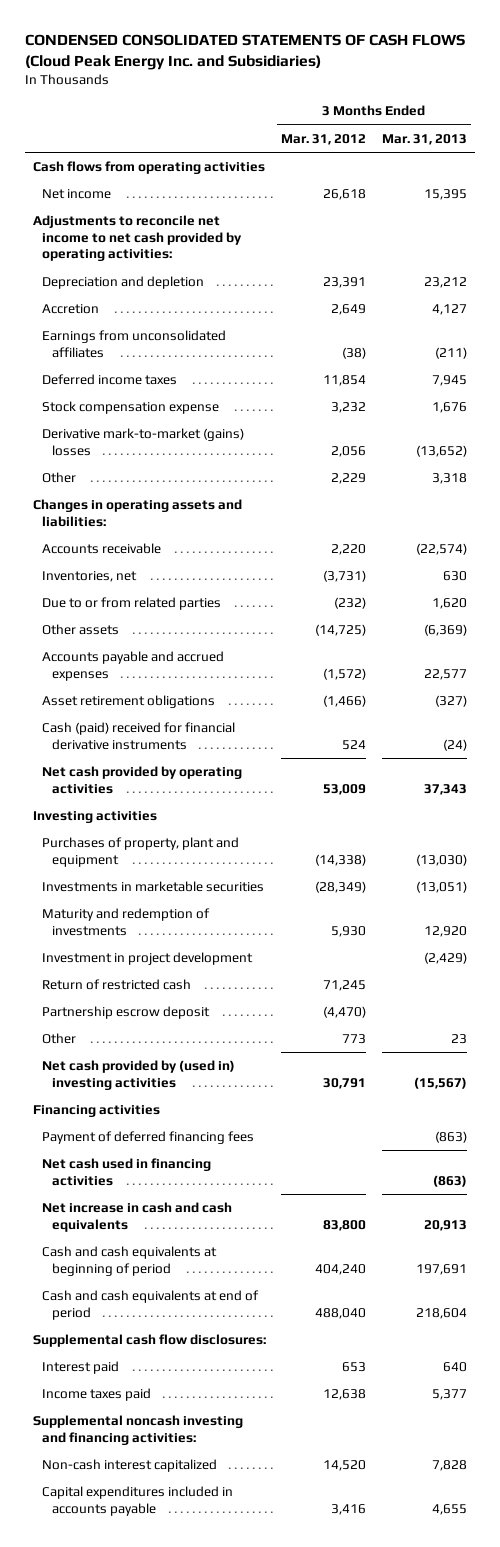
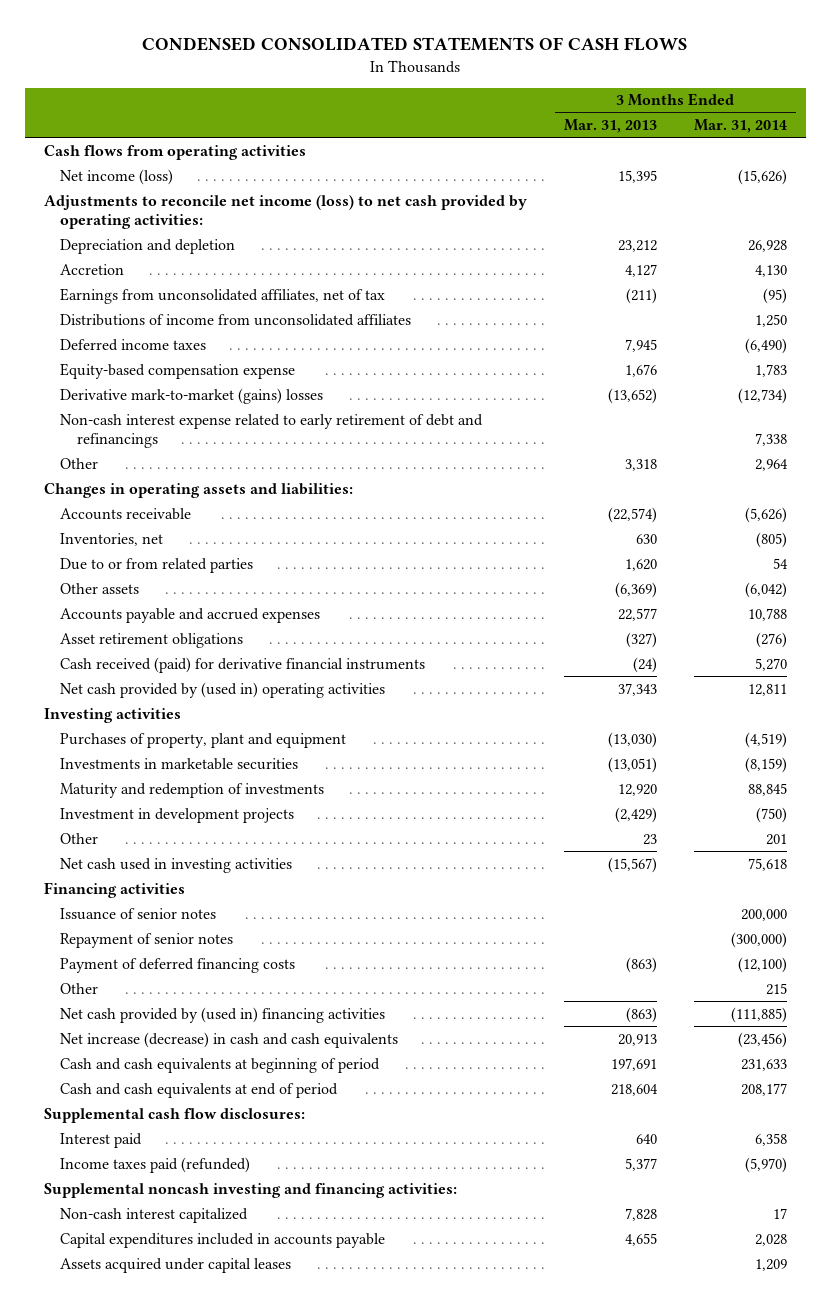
[24,34,465,71] CONDENSED CONSOLIDATED STATEMENTS OF CASH FLOWS (Cloud Peak Energy Inc. and Subsidiaries) -> [142,37,688,52] CONDENSED CONSOLIDATED STATEMENTS OF CASH FLOWS
[281,133,367,145] Mar. 31, 2012 -> none
none -> [694,119,788,134] Mar. 31, 2014
[42,188,112,199] Net income -> [60,168,174,185] Net income (loss)
[32,214,243,262] Adjustments to reconcile net income to net cash provided by operating activities: -> [43,194,527,229] Adjustments to reconcile net income (loss) to net cash provided by operating activities:
[42,329,227,358] Earnings from unconsolidated affiliates -> [60,287,386,304] Earnings from unconsolidated affiliates, net of tax
none -> [60,313,412,326] Distributions of income from unconsolidated affiliates
[42,400,220,414] Stock compensation expense -> [60,362,296,379] Equity-based compensation expense
none -> [60,413,484,448] Non-cash interest expense related to early retirement of debt and refinancings
[42,721,236,750] Cash (paid) received for financial derivative instruments -> [60,656,426,673] Cash received (paid) for derivative financial instruments
[42,765,243,794] Net cash provided by operating activities -> [60,681,386,698] Net cash provided by (used in) operating activities
[42,978,192,990] Return of restricted cash -> none
[42,1005,211,1019] Partnership escrow deposit -> none
[42,951,254,965] Investment in project development -> [60,807,295,823] Investment in development projects
[42,1059,236,1090] Net cash provided by (used in) investing activities -> [60,857,293,873] Net cash used in investing activities
none -> [60,907,217,920] Issuance of senior notes
none -> [60,932,234,948] Repayment of senior notes
[42,1130,255,1144] Payment of deferred financing fees -> [60,957,296,973] Payment of deferred financing costs
none -> [60,982,99,994] Other
[42,1157,212,1186] Net cash used in financing activities -> [60,1006,386,1023] Net cash provided by (used in) financing activities
[42,1201,233,1232] Net increase in cash and cash equivalents -> [60,1031,399,1048] Net increase (decrease) in cash and cash equivalents
[42,1387,152,1401] Income taxes paid -> [60,1156,251,1173] Income taxes paid (refunded)
none -> [60,1257,292,1273] Assets acquired under capital leases

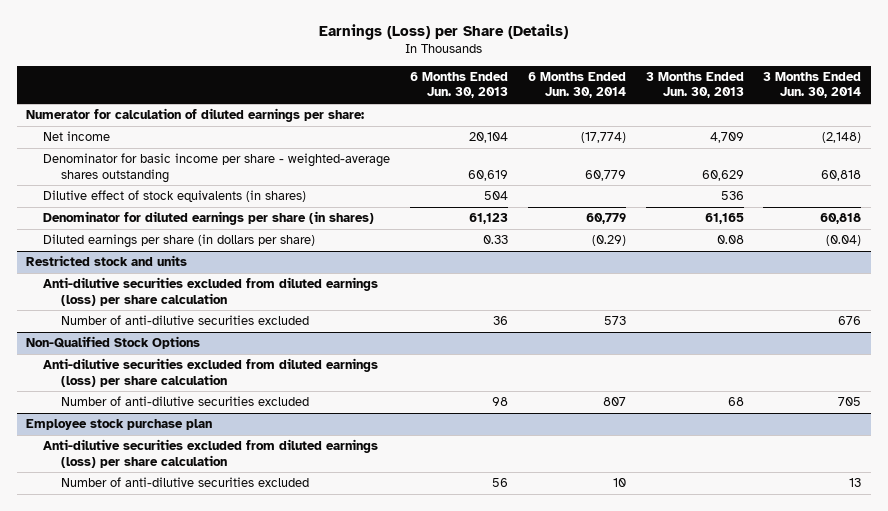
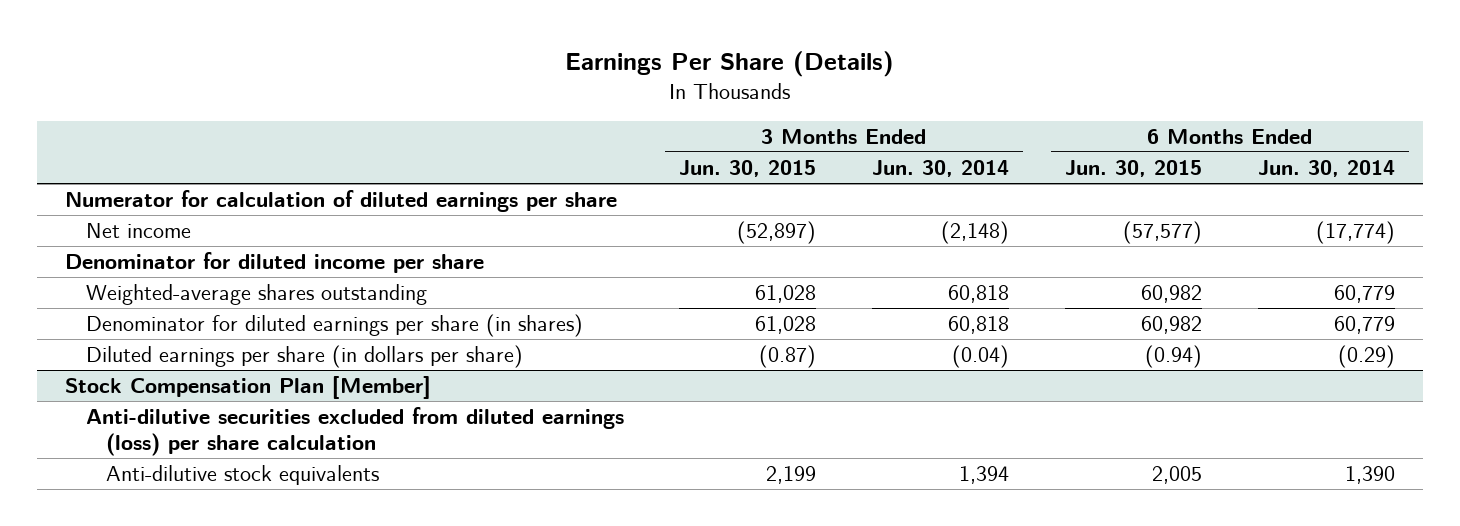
[318,24,568,41] Earnings (Loss) per Share (Details) -> [564,51,894,78] Earnings Per Share (Details)
[410,72,509,99] 6 Months Ended Jun. 30, 2013 -> none
[645,72,744,99] 3 Months Ended Jun. 30, 2013 -> none
none -> [679,160,817,178] Jun. 30, 2015
none -> [1064,160,1202,178] Jun. 30, 2015
[26,108,365,123] Numerator for calculation of diluted earnings per share: -> [65,190,618,213] Numerator for calculation of diluted earnings per share
[43,190,307,203] Dilutive effect of stock equivalents (in shares) -> none
none -> [65,252,485,274] Denominator for diluted income per share
[43,153,391,183] Denominator for basic income per share - weighted-average shares outstanding -> [85,284,427,306] Weighted-average shares outstanding
[26,255,188,267] Restricted stock and units -> none
[43,277,379,306] Anti-dilutive securities excluded from diluted earnings (loss) per share calculation -> none
[60,315,309,326] Number of anti-dilutive securities excluded -> none
[26,336,201,350] Non-Qualified Stock Options -> none
[43,358,379,387] Anti-dilutive securities excluded from diluted earnings (loss) per share calculation -> none
[60,396,309,407] Number of anti-dilutive securities excluded -> none
[26,419,213,431] Employee stock purchase plan -> none
none -> [65,376,432,400] Stock Compensation Plan [Member]
[60,477,309,488] Number of anti-dilutive securities excluded -> [106,465,380,486] Anti-dilutive stock equivalents
[612,478,626,488] 10 -> [1344,466,1395,485] 1,390
[849,478,862,488] 13 -> [959,466,1010,485] 1,394

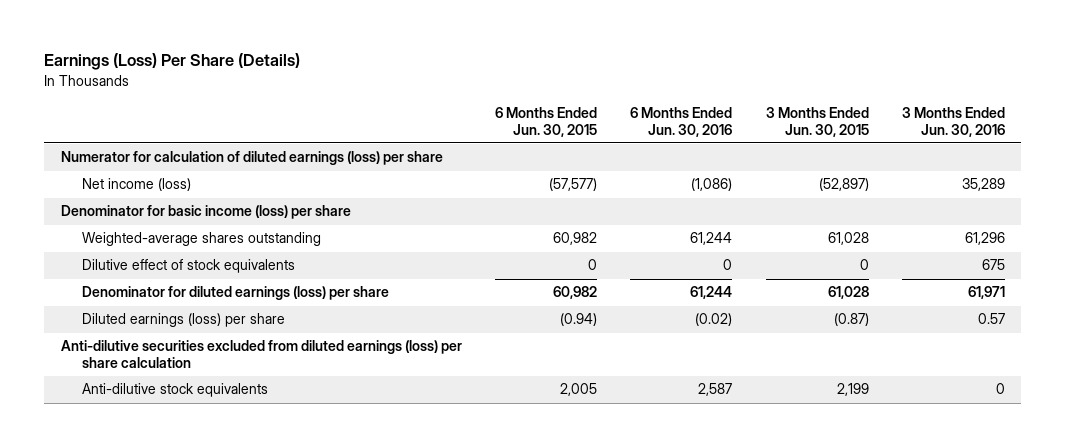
[564,51,894,78] Earnings Per Share (Details) -> [44,53,301,71] Earnings (Loss) Per Share (Details)
[872,160,1010,178] Jun. 30, 2014 -> none
[1257,160,1395,178] Jun. 30, 2014 -> none
none -> [630,107,733,137] 6 Months Ended Jun. 30, 2016
none -> [901,107,1005,137] 3 Months Ended Jun. 30, 2016
[65,190,618,213] Numerator for calculation of diluted earnings per share -> [60,151,443,166] Numerator for calculation of diluted earnings (loss) per share
[85,223,191,239] Net income -> [81,178,191,192] Net income (loss)
[65,252,485,274] Denominator for diluted income per share -> [60,205,351,220] Denominator for basic income (loss) per share
[65,376,432,400] Stock Compensation Plan [Member] -> none
none -> [81,259,295,274] Dilutive effect of stock equivalents
[85,314,583,338] Denominator for diluted earnings per share (in shares) -> [81,286,389,301] Denominator for diluted earnings (loss) per share
[85,345,523,369] Diluted earnings per share (in dollars per share) -> [81,313,285,328] Diluted earnings (loss) per share

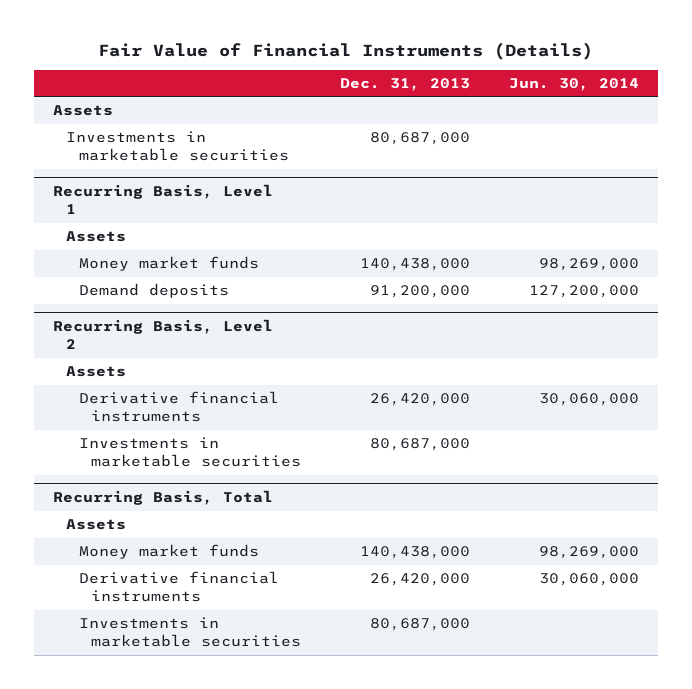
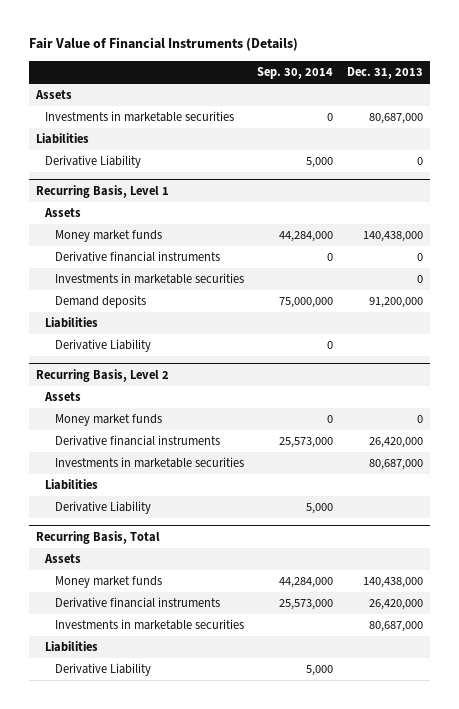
[508,77,639,91] Jun. 30, 2014 -> none
none -> [257,67,334,80] Sep. 30, 2014
none -> [36,133,90,145] Liabilities
none -> [45,155,142,169] Derivative Liability
none -> [54,251,220,263] Derivative financial instruments
none -> [54,273,244,285] Investments in marketable securities
none -> [45,317,99,329] Liabilities
none -> [54,339,151,353] Derivative Liability
none -> [54,414,162,427] Money market funds
none -> [45,479,99,491] Liabilities
none -> [54,501,151,515] Derivative Liability
none -> [45,641,99,653] Liabilities
none -> [54,663,151,677] Derivative Liability

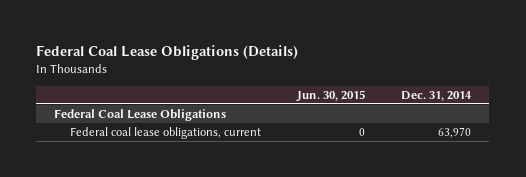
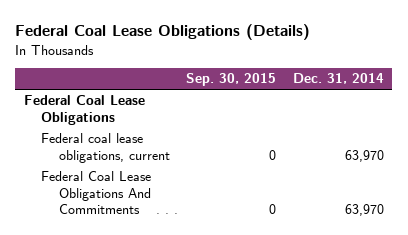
[296,89,366,102] Jun. 30, 2015 -> none
none -> [186,73,277,87] Sep. 30, 2015
none -> [41,171,152,214] Federal Coal Lease Obligations And Commitments

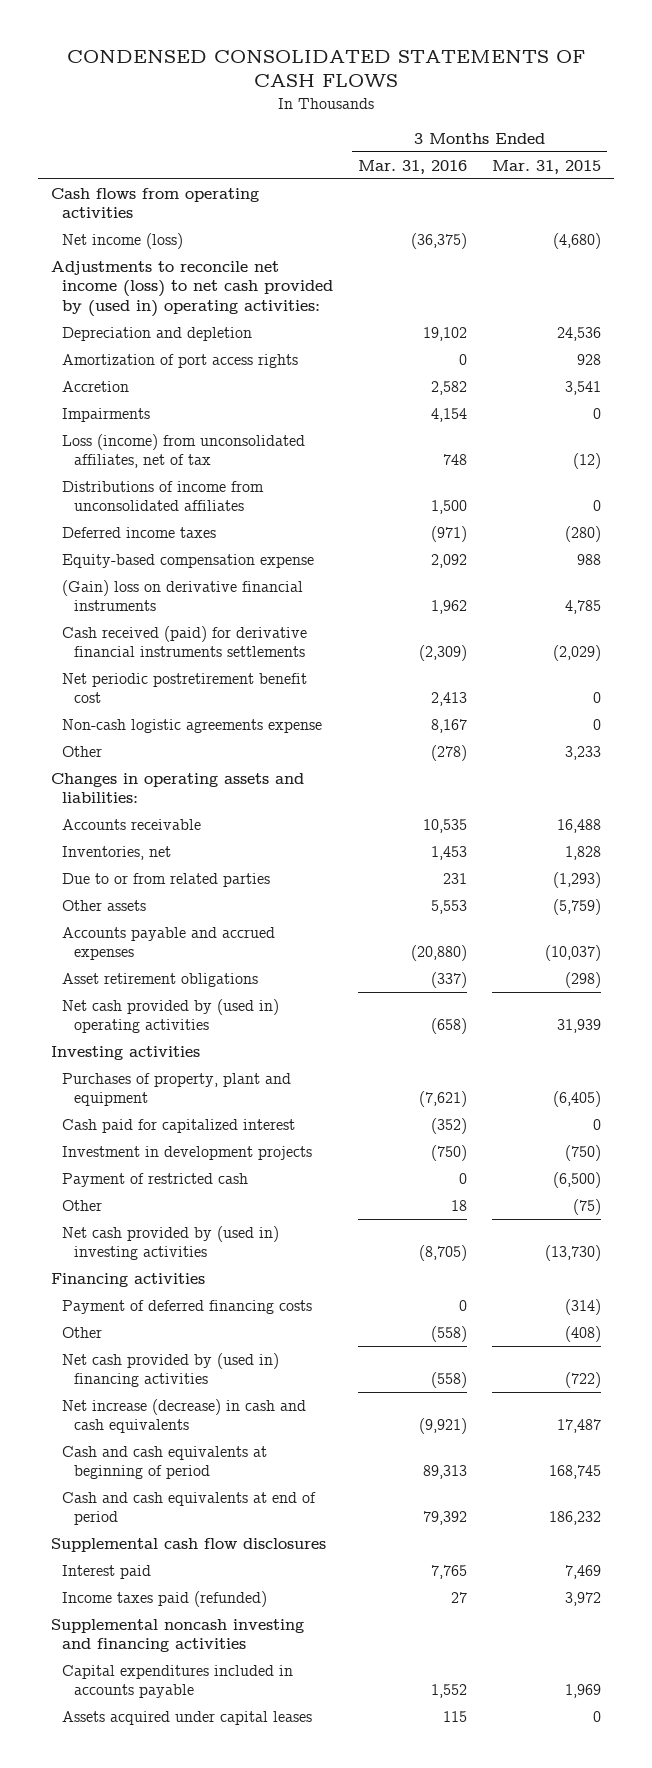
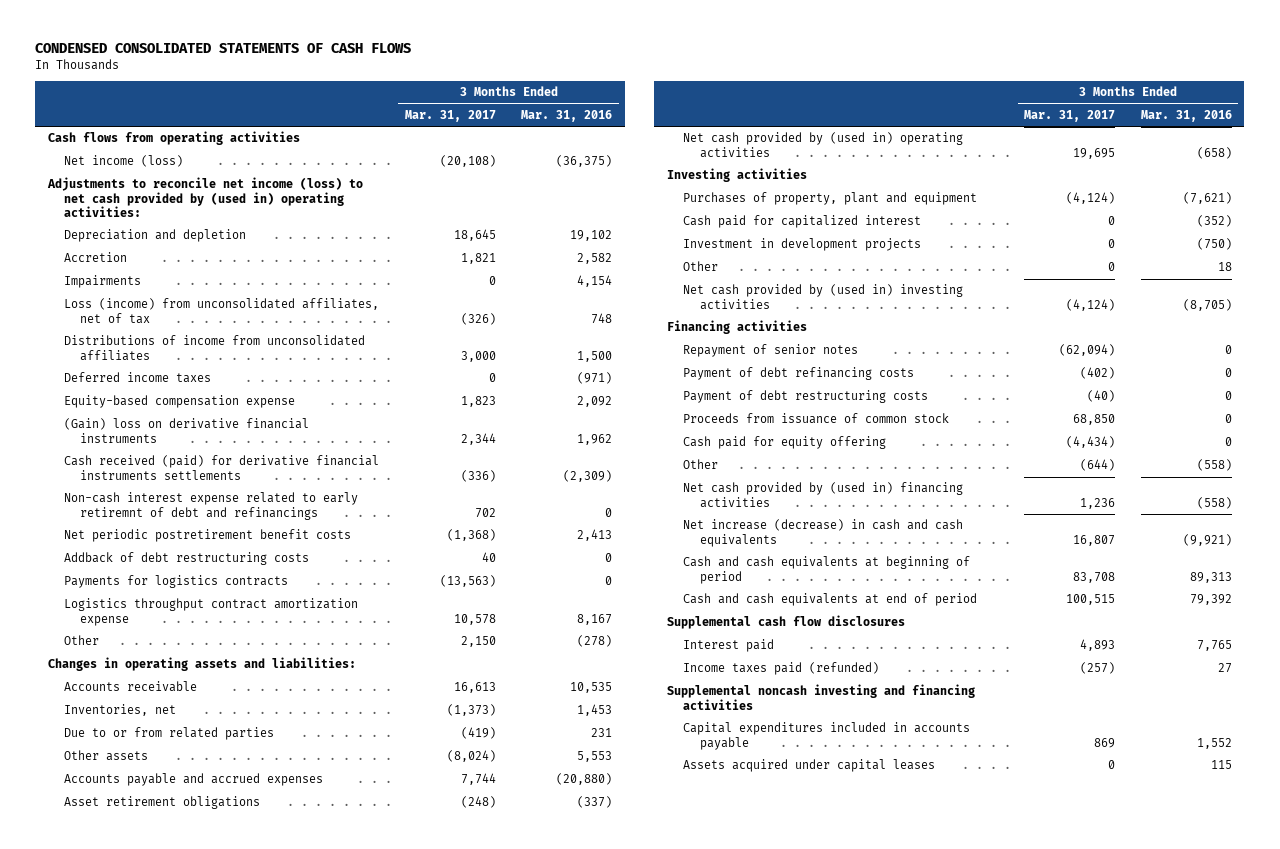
[492,159,602,174] Mar. 31, 2015 -> none
none -> [404,109,496,122] Mar. 31, 2017
[62,353,299,368] Amortization of port access rights -> none
none -> [64,492,359,520] Non-cash interest expense related to early retiremnt of debt and refinancings
[62,672,308,704] Net periodic postretirement benefit cost -> [64,529,352,543] Net periodic postretirement benefit costs
none -> [64,552,310,566] Addback of debt restructuring costs
none -> [64,575,289,589] Payments for logistics contracts
[62,718,323,733] Non-cash logistic agreements expense -> [64,598,359,626] Logistics throughput contract amortization expense
[62,1172,249,1187] Payment of restricted cash -> none
none -> [683,344,859,358] Repayment of senior notes
[62,1299,313,1314] Payment of deferred financing costs -> [683,367,915,381] Payment of debt refinancing costs
none -> [683,390,929,404] Payment of debt restructuring costs
none -> [683,413,950,425] Proceeds from issuance of common stock
none -> [683,436,887,450] Cash paid for equity offering

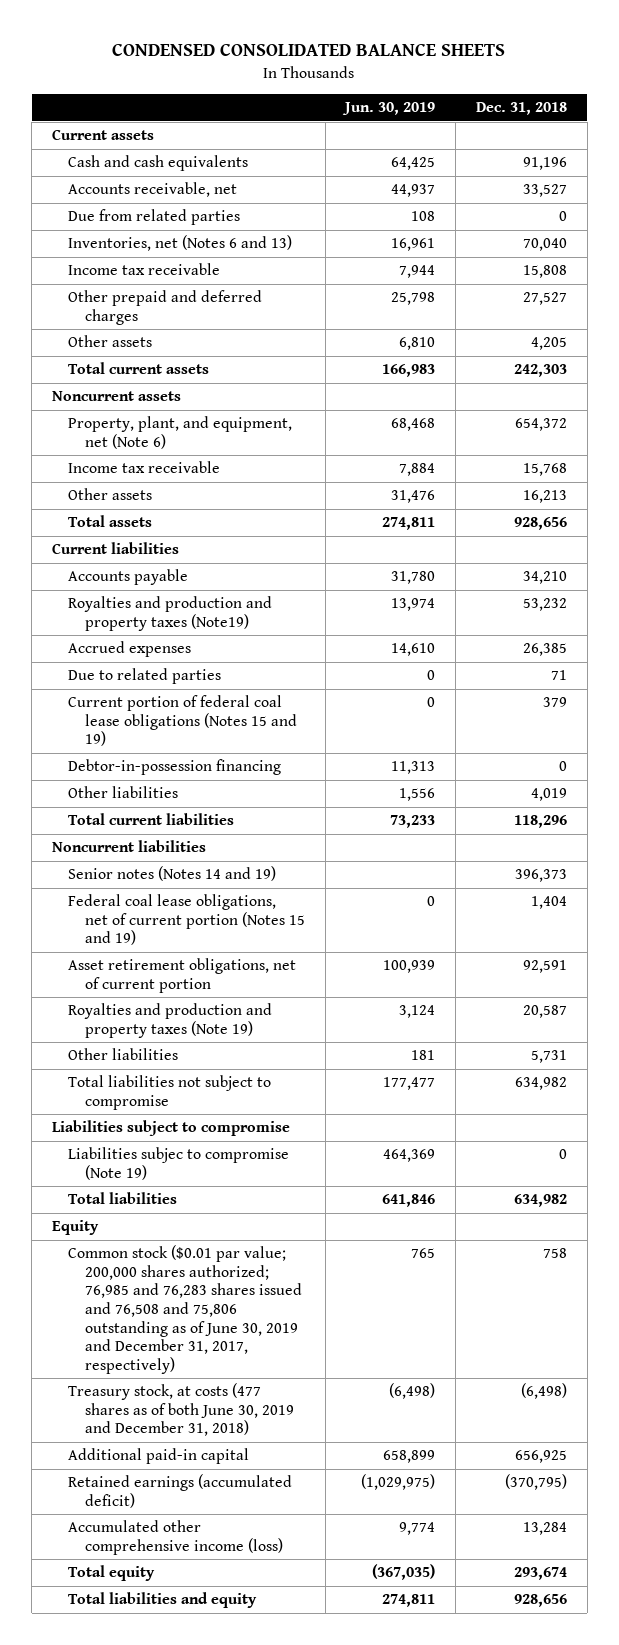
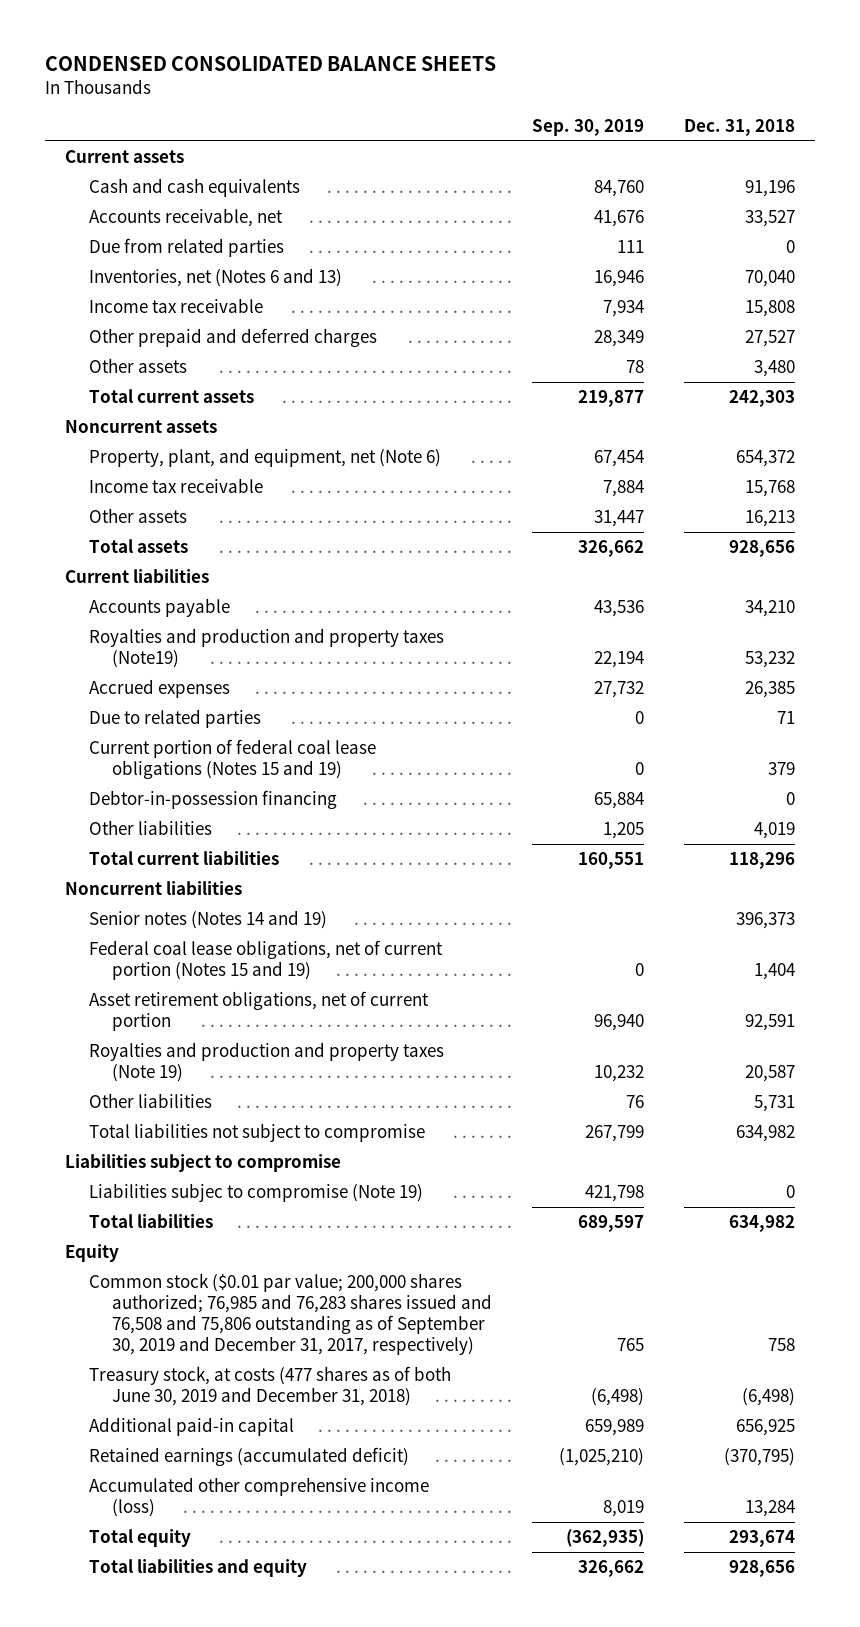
[342,102,436,116] Jun. 30, 2019 -> none
none -> [532,118,645,136] Sep. 30, 2019
[530,337,567,351] 4,205 -> [754,360,796,378] 3,480
[68,1245,302,1374] Common stock ($0.01 par value; 200,000 shares authorized; 76,985 and 76,283 shares issued and 76,508 and 75,806 outstanding as of June 30, 2019 and December 31, 2017, respectively) -> [88,1273,493,1356] Common stock ($0.01 par value; 200,000 shares authorized; 76,985 and 76,283 shares issued and 76,508 and 75,806 outstanding as of September 30, 2019 and December 31, 2017, respectively)

